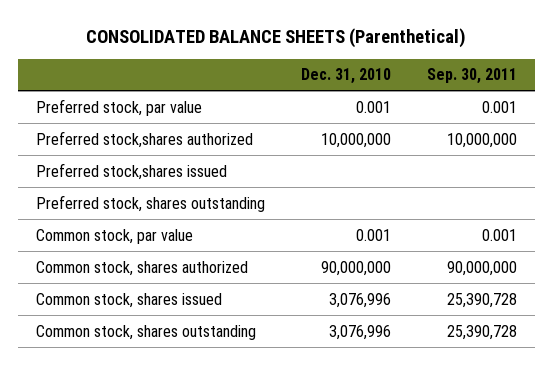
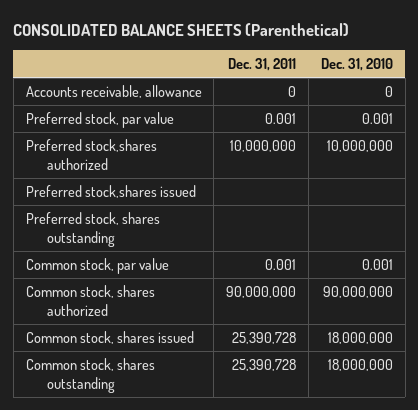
[426,68,517,85] Sep. 30, 2011 -> none
none -> [228,58,297,72] Dec. 31, 2011
none -> [25,84,202,98] Accounts receivable, allowance
[328,292,391,308] 3,076,996 -> [327,331,393,344] 18,000,000
[328,324,391,340] 3,076,996 -> [327,358,393,371] 18,000,000

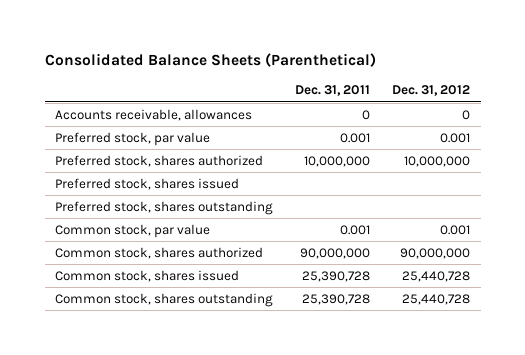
[13,22,350,36] CONSOLIDATED BALANCE SHEETS (Parenthetical) -> [44,53,376,68] Consolidated Balance Sheets (Parenthetical)
[320,58,393,72] Dec. 31, 2010 -> none
none -> [391,85,470,97] Dec. 31, 2012
[25,84,202,98] Accounts receivable, allowance -> [55,108,253,121] Accounts receivable, allowances
[25,138,157,170] Preferred stock,shares authorized -> [55,154,264,167] Preferred stock, shares authorized
[25,184,196,198] Preferred stock,shares issued -> [55,177,240,190] Preferred stock, shares issued

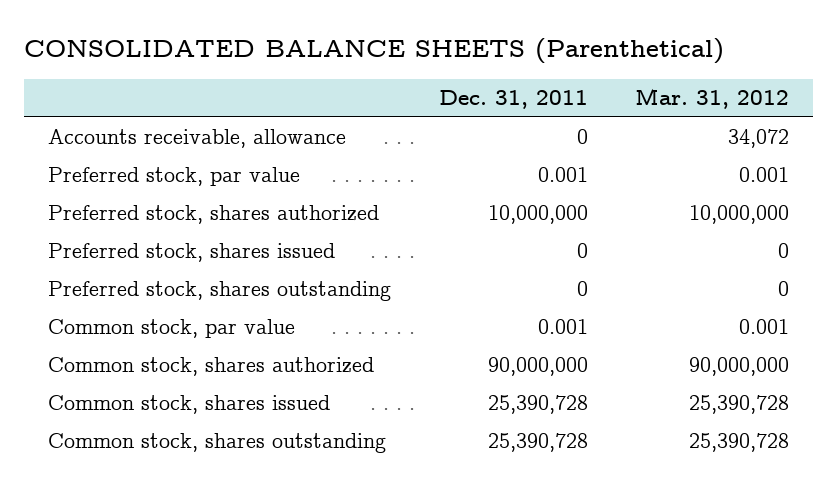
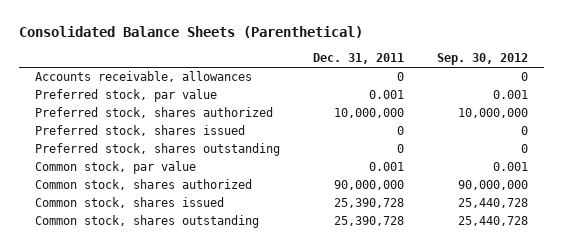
[23,38,724,65] CONSOLIDATED BALANCE SHEETS (Parenthetical) -> [18,26,363,39] Consolidated Balance Sheets (Parenthetical)
[635,88,790,110] Mar. 31, 2012 -> none
none -> [436,53,528,66] Sep. 30, 2012
[47,129,346,149] Accounts receivable, allowance -> [34,71,252,83] Accounts receivable, allowances

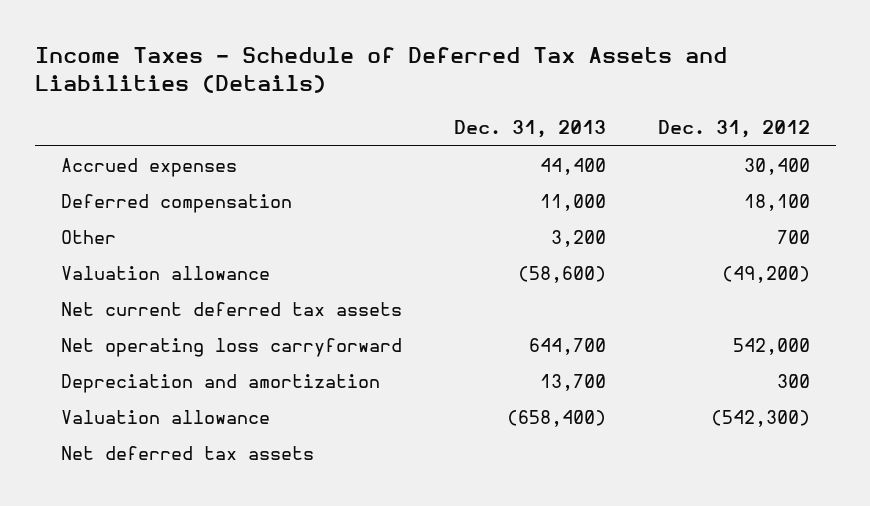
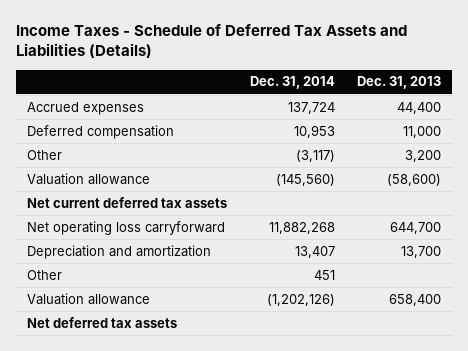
[657,120,810,139] Dec. 31, 2012 -> none
none -> [249,76,335,90] Dec. 31, 2014
none -> [26,269,62,280] Other
[506,409,606,427] (658,400) -> [389,293,442,306] 658,400

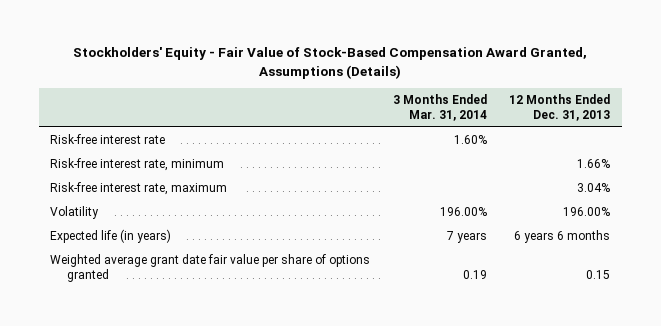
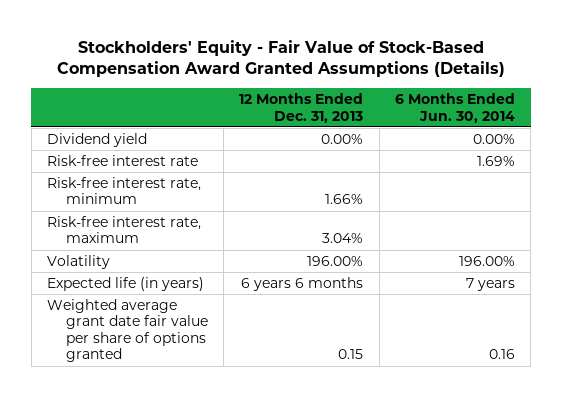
[73,47,588,79] Stockholders' Equity - Fair Value of Stock-Based Compensation Award Granted, Assumptions (Details) -> [56,39,505,78] Stockholders' Equity - Fair Value of Stock-Based Compensation Award Granted Assumptions (Details)
[392,93,487,121] 3 Months Ended Mar. 31, 2014 -> none
none -> [394,93,515,123] 6 Months Ended Jun. 30, 2014
none -> [46,133,147,148] Dividend yield

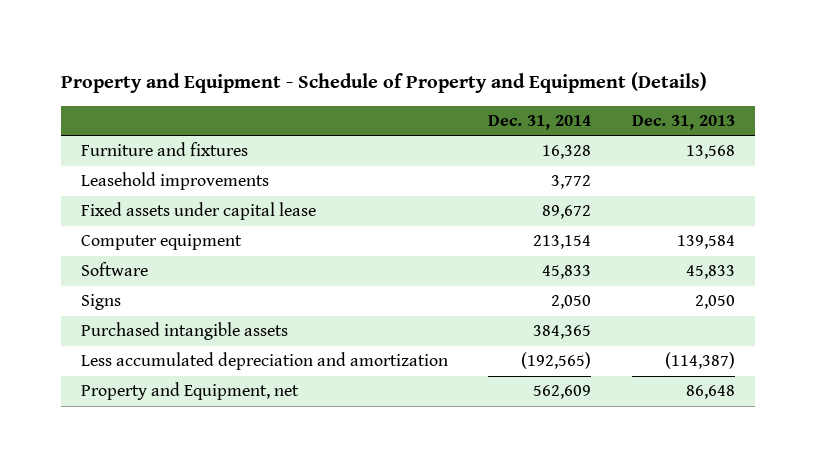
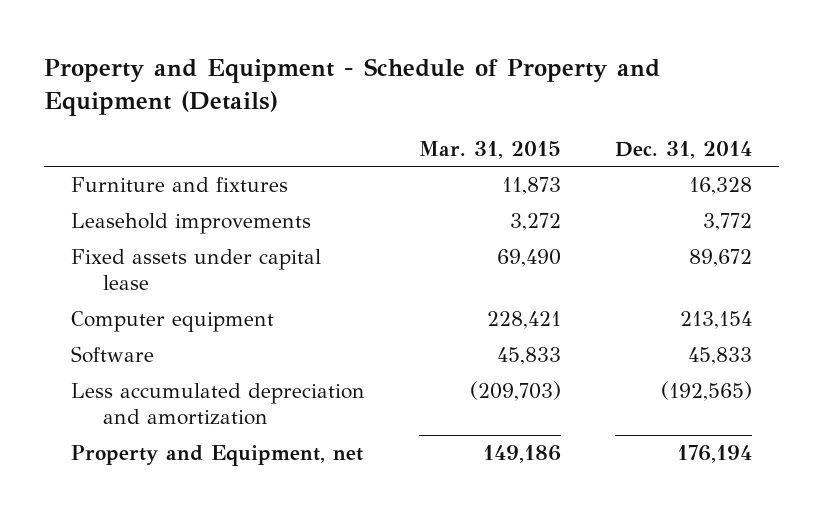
[631,114,735,130] Dec. 31, 2013 -> none
none -> [418,140,561,159] Mar. 31, 2015
[81,294,122,311] Signs -> none
[81,322,289,341] Purchased intangible assets -> none
[533,385,592,400] 562,609 -> [676,445,752,464] 176,194

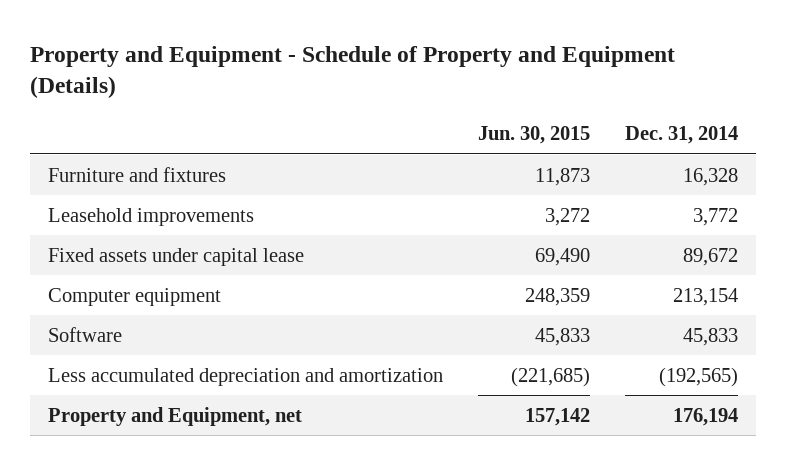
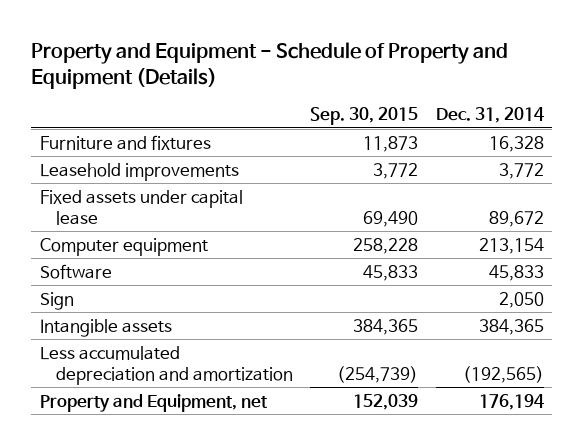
[478,126,591,145] Jun. 30, 2015 -> none
none -> [310,107,419,126] Sep. 30, 2015
none -> [39,291,74,310] Sign
none -> [39,318,172,337] Intangible assets

